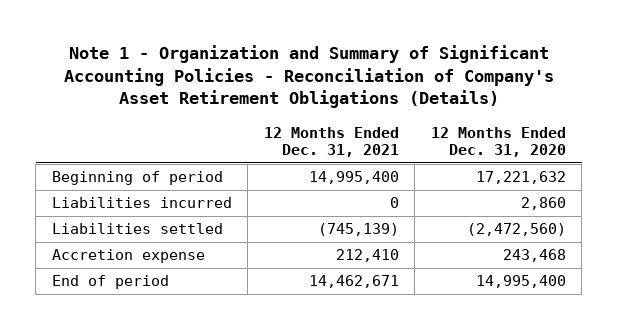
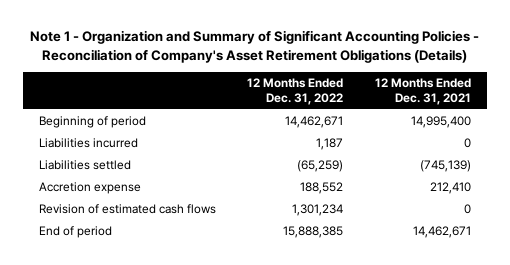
[430,126,566,158] 12 Months Ended Dec. 31, 2020 -> none
none -> [247,77,344,105] 12 Months Ended Dec. 31, 2022
none -> [38,204,216,215] Revision of estimated cash flows

